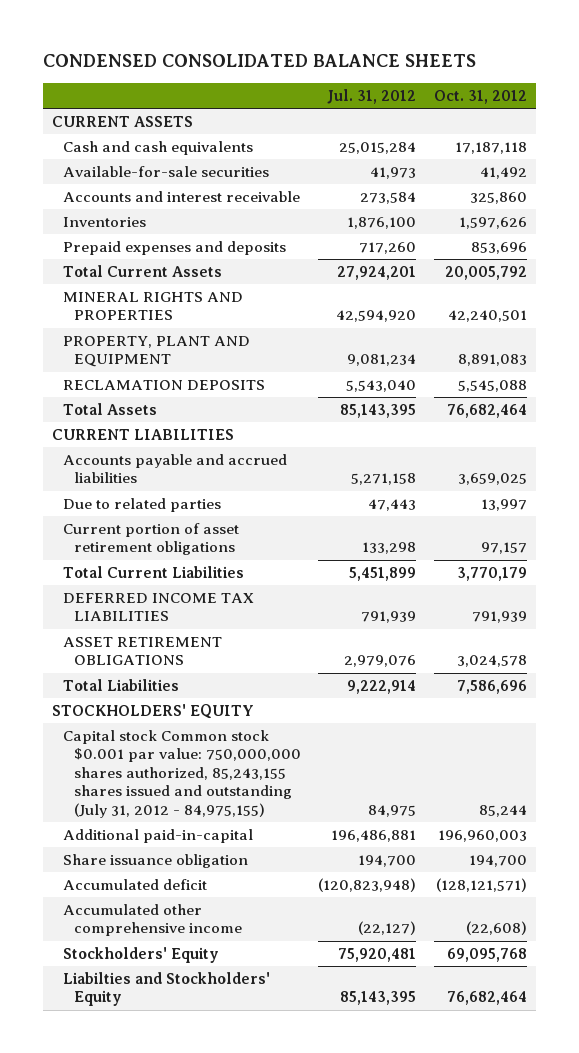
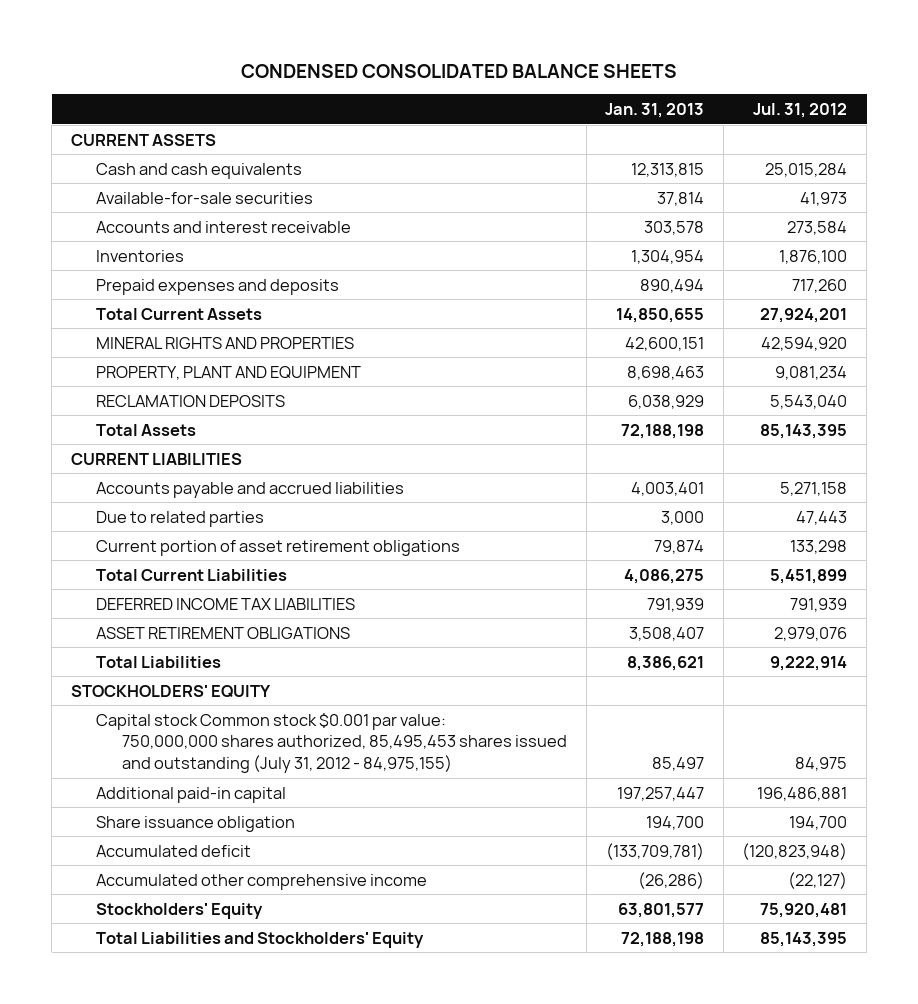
[434,89,528,104] Oct. 31, 2012 -> none
none -> [605,103,705,119] Jan. 31, 2013
[62,730,301,818] Capital stock Common stock $0.001 par value: 750,000,000 shares authorized, 85,243,155 shares issued and outstanding (July 31, 2012 - 84,975,155) -> [96,712,567,773] Capital stock Common stock $0.001 par value: 750,000,000 shares authorized, 85,495,453 shares issued and outstanding (July 31, 2012 - 84,975,155)
[62,829,253,844] Additional paid-in-capital -> [96,786,287,803] Additional paid-in capital
[62,972,270,1007] Liabilties and Stockholders' Equity -> [96,931,425,948] Total Liabilities and Stockholders' Equity

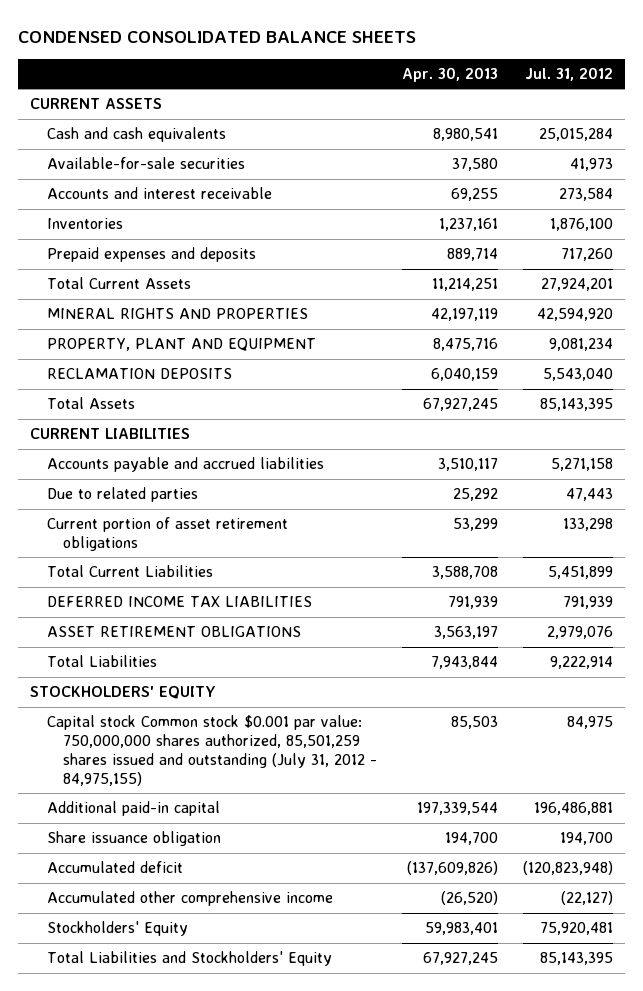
[605,103,705,119] Jan. 31, 2013 -> none
none -> [401,66,498,82] Apr. 30, 2013
[96,712,567,773] Capital stock Common stock $0.001 par value: 750,000,000 shares authorized, 85,495,453 shares issued and outstanding (July 31, 2012 - 84,975,155) -> [46,715,378,786] Capital stock Common stock $0.001 par value: 750,000,000 shares authorized, 85,501,259 shares issued and outstanding (July 31, 2012 - 84,975,155)

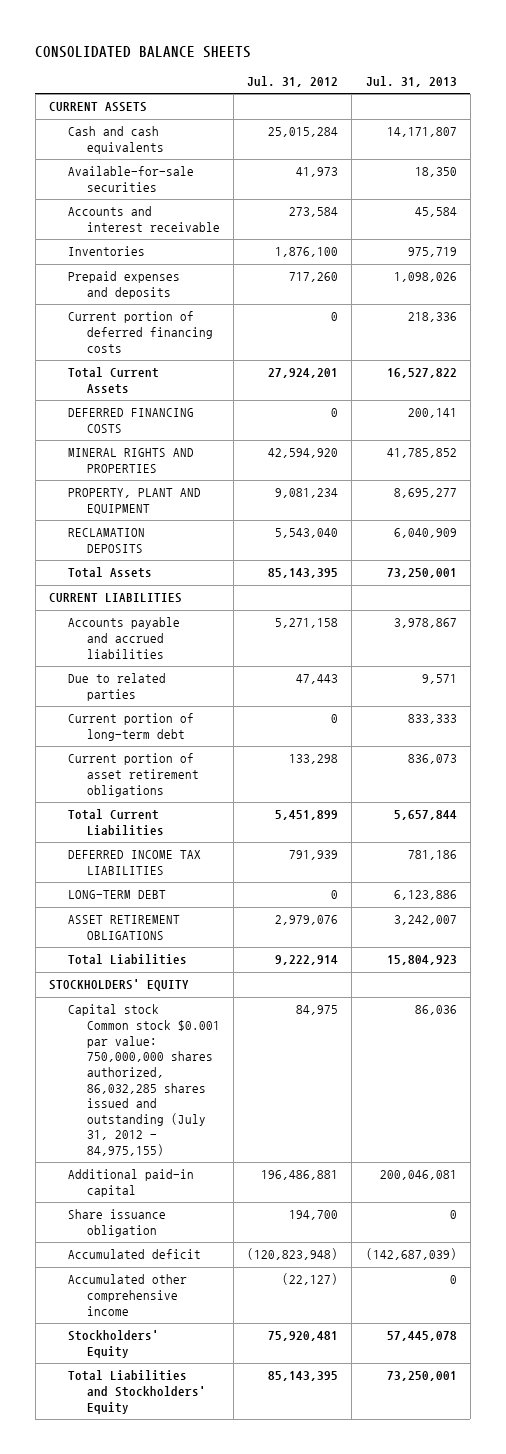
[17,30,416,43] CONDENSED CONSOLIDATED BALANCE SHEETS -> [35,45,252,58] CONSOLIDATED BALANCE SHEETS
[401,66,498,82] Apr. 30, 2013 -> none
none -> [365,76,457,88] Jul. 31, 2013
none -> [67,311,213,353] Current portion of deferred financing costs
none -> [67,408,194,434] DEFERRED FINANCING COSTS
none -> [67,713,194,742] Current portion of long-term debt
none -> [67,890,166,900] LONG-TERM DEBT
[46,715,378,786] Capital stock Common stock $0.001 par value: 750,000,000 shares authorized, 85,501,259 shares issued and outstanding (July 31, 2012 - 84,975,155) -> [67,1004,220,1156] Capital stock Common stock $0.001 par value: 750,000,000 shares authorized, 86,032,285 shares issued and outstanding (July 31, 2012 - 84,975,155)

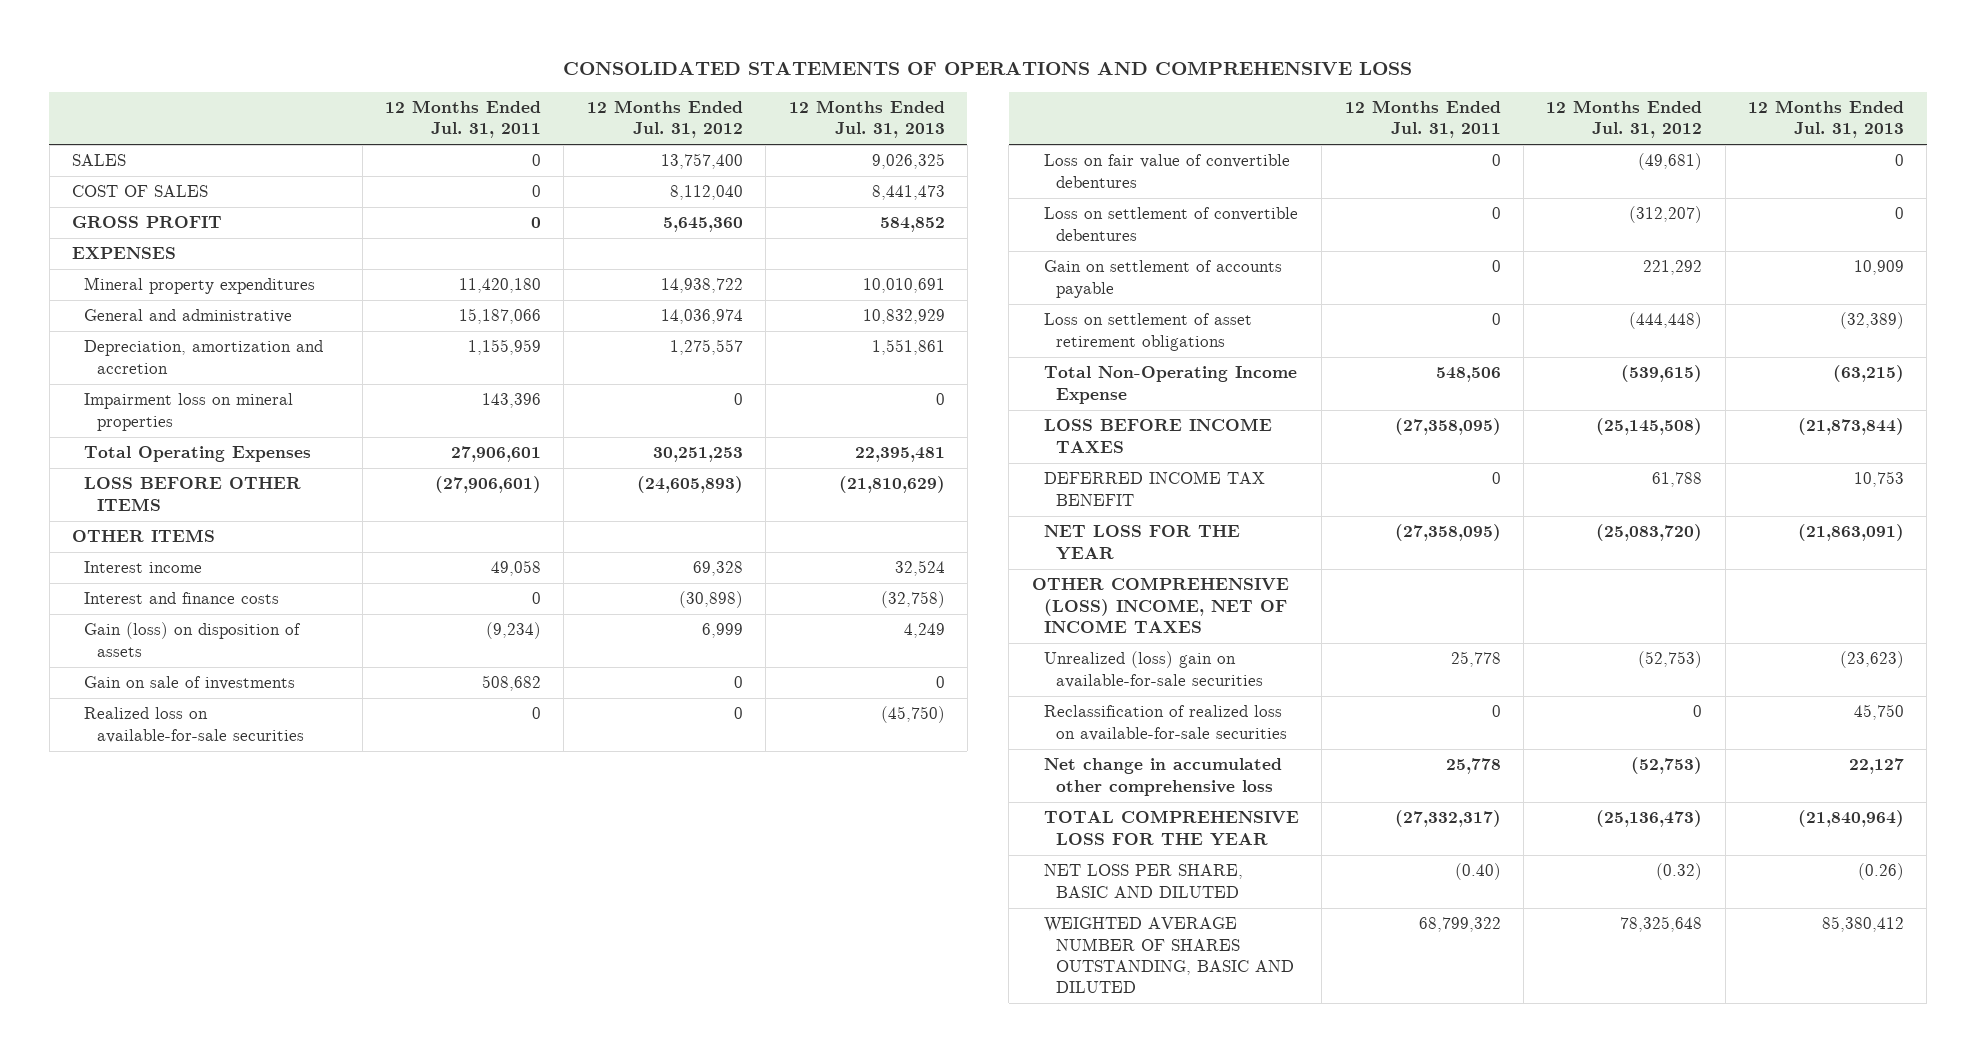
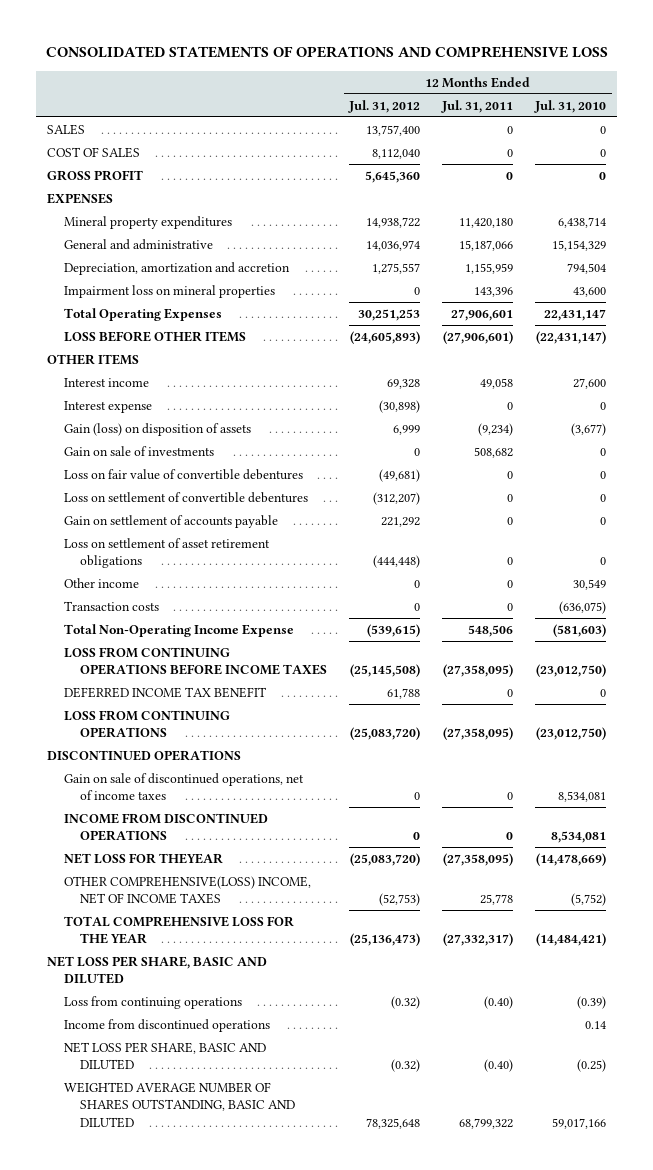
[788,100,945,139] 12 Months Ended Jul. 31, 2013 -> none
none -> [534,99,607,113] Jul. 31, 2010
[84,592,280,605] Interest and finance costs -> [63,400,152,413] Interest expense
[84,707,304,743] Realized loss on available-for-sale securities -> none
none -> [63,577,139,588] Other income
none -> [63,600,159,611] Transaction costs
[1043,418,1272,453] LOSS BEFORE INCOME TAXES -> [63,646,328,676] LOSS FROM CONTINUING OPERATIONS BEFORE INCOME TAXES
[1031,577,1289,633] OTHER COMPREHENSIVE (LOSS) INCOME, NET OF INCOME TAXES -> none
[1043,651,1264,688] Unrealized (loss) gain on available-for-sale securities -> none
[1043,705,1288,741] Reclassification of realized loss on available-for-sale securities -> none
none -> [63,709,230,739] LOSS FROM CONTINUING OPERATIONS
none -> [47,749,242,761] DISCONTINUED OPERATIONS
none -> [63,772,304,801] Gain on sale of discontinued operations, net of income taxes
none -> [63,812,268,842] INCOME FROM DISCONTINUED OPERATIONS
[1043,525,1240,560] NET LOSS FOR THE YEAR -> [63,852,223,864] NET LOSS FOR THEYEAR
[1043,758,1282,796] Net change in accumulated other comprehensive loss -> [63,875,311,905] OTHER COMPREHENSIVE(LOSS) INCOME, NET OF INCOME TAXES
none -> [47,955,268,985] NET LOSS PER SHARE, BASIC AND DILUTED
none -> [63,995,242,1009] Loss from continuing operations
none -> [63,1018,270,1032] Income from discontinued operations

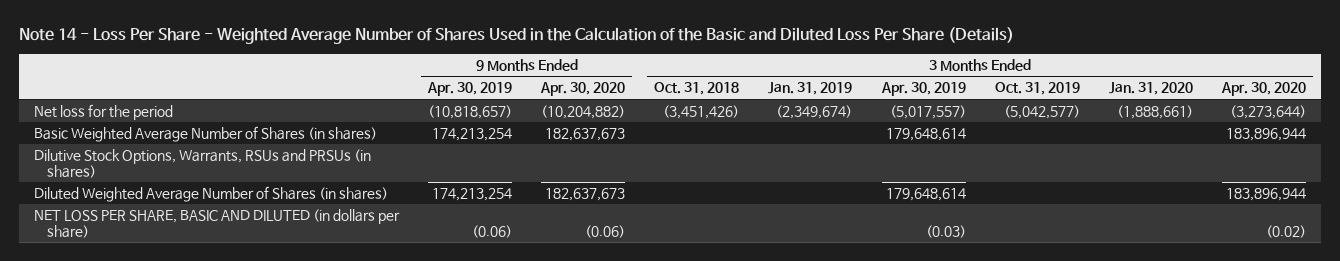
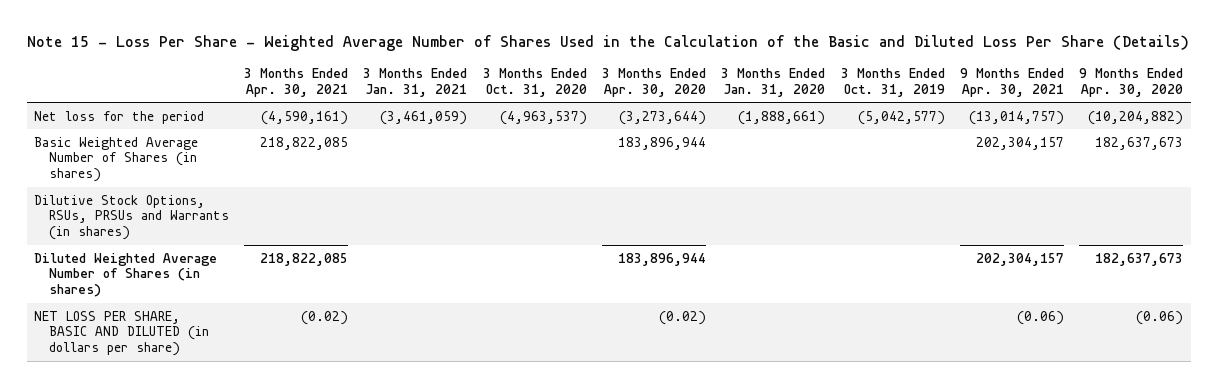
[19,27,1015,45] Note 14 - Loss Per Share - Weighted Average Number of Shares Used in the Calculation of the Basic and Diluted Loss Per Share (Details) -> [26,35,1189,52] Note 15 - Loss Per Share - Weighted Average Number of Shares Used in the Calculation of the Basic and Diluted Loss Per Share (Details)
[426,82,512,97] Apr. 30, 2019 -> none
[654,82,740,96] Oct. 31, 2018 -> none
[768,82,853,96] Jan. 31, 2019 -> none
[880,82,966,97] Apr. 30, 2019 -> none
none -> [243,68,348,97] 3 Months Ended Apr. 30, 2021
none -> [363,68,468,97] 3 Months Ended Jan. 31, 2021
none -> [482,68,587,97] 3 Months Ended Oct. 31, 2020
none -> [959,68,1064,97] 9 Months Ended Apr. 30, 2021
[33,149,371,178] Dilutive Stock Options, Warrants, RSUs and PRSUs (in shares) -> [34,194,229,240] Dilutive Stock Options, RSUs, PRSUs and Warrants (in shares)

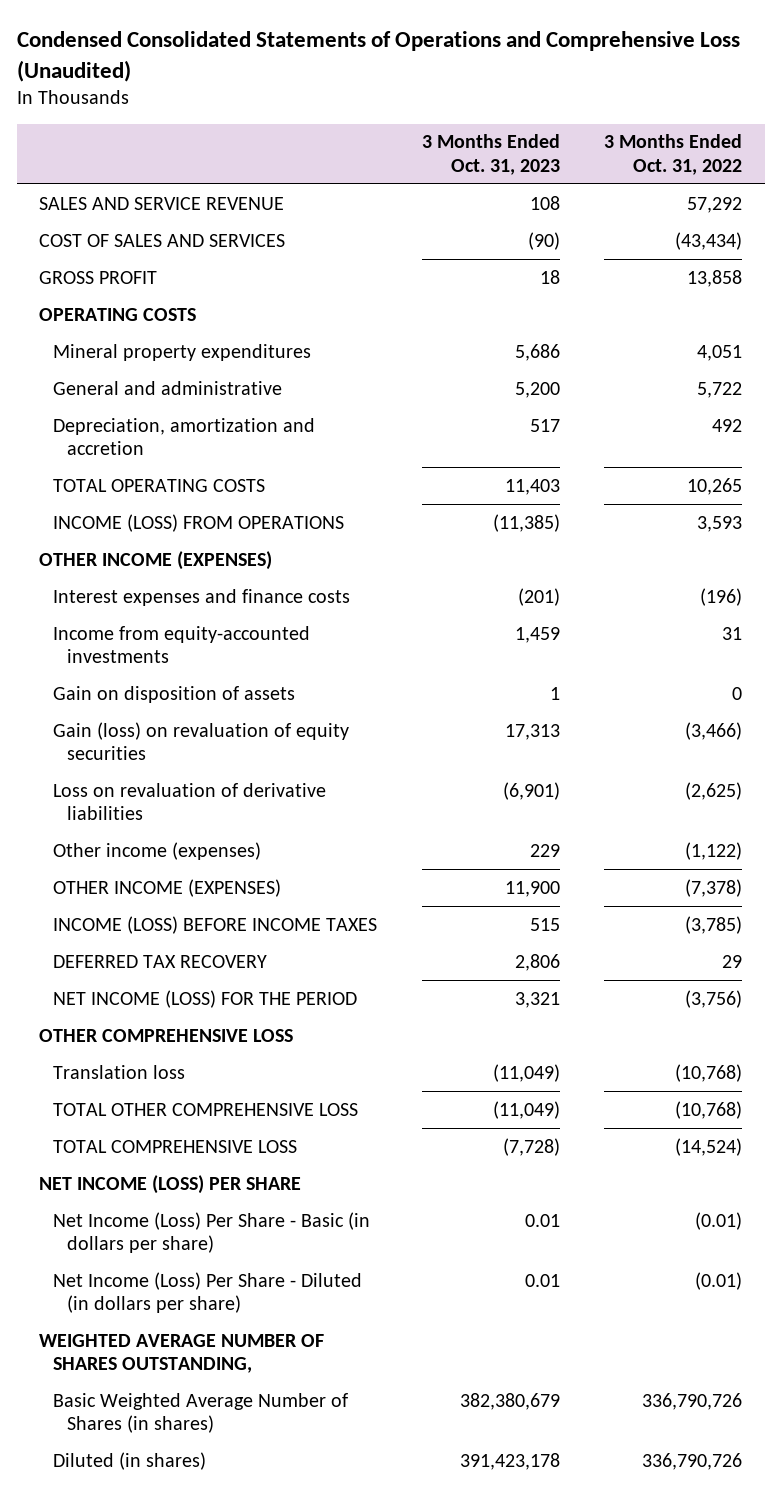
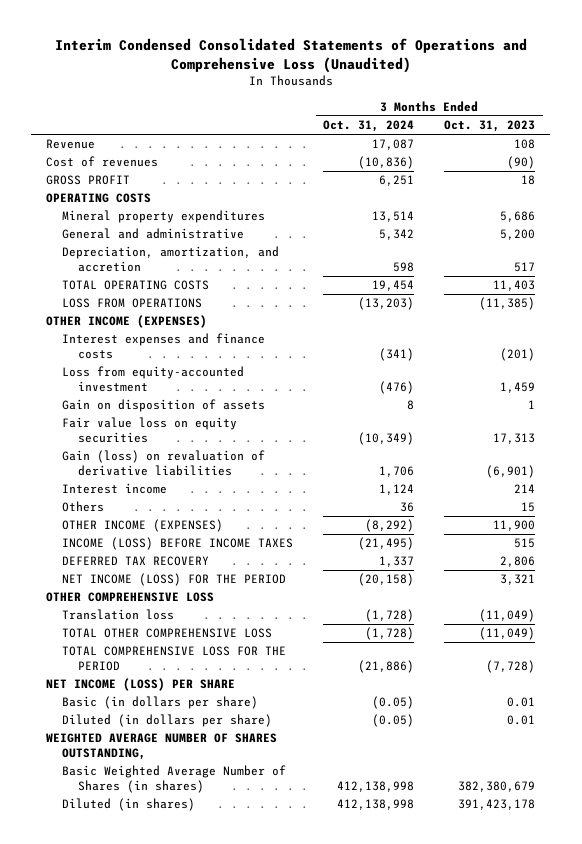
[16,31,740,82] Condensed Consolidated Statements of Operations and Comprehensive Loss (Unaudited) -> [54,38,527,73] Interim Condensed Consolidated Statements of Operations and Comprehensive Loss (Unaudited)
[604,134,743,175] 3 Months Ended Oct. 31, 2022 -> none
none -> [323,120,415,133] Oct. 31, 2024
[39,196,285,210] SALES AND SERVICE REVENUE -> [46,139,96,150] Revenue
[39,233,286,247] COST OF SALES AND SERVICES -> [46,156,159,168] Cost of revenues
[52,417,315,456] Depreciation, amortization and accretion -> [62,246,280,272] Depreciation, amortization, and accretion
[52,513,344,532] INCOME (LOSS) FROM OPERATIONS -> [62,298,203,309] LOSS FROM OPERATIONS
[52,625,310,664] Income from equity-accounted investments -> [62,366,245,392] Loss from equity-accounted investment
[52,721,349,761] Gain (loss) on revaluation of equity securities -> [62,417,238,443] Fair value loss on equity securities
[52,782,326,821] Loss on revaluation of derivative liabilities -> [62,450,266,476] Gain (loss) on revaluation of derivative liabilities
none -> [62,483,168,495] Interest income
[52,841,261,860] Other income (expenses) -> [62,501,105,513] Others
[529,843,560,857] 229 -> [521,502,536,513] 15
[52,1139,297,1153] TOTAL COMPREHENSIVE LOSS -> [62,646,287,671] TOTAL COMPREHENSIVE LOSS FOR THE PERIOD
[52,1211,370,1254] Net Income (Loss) Per Share - Basic (in dollars per share) -> [62,696,259,710] Basic (in dollars per share)
[52,1271,362,1314] Net Income (Loss) Per Share - Diluted (in dollars per share) -> [62,714,273,728] Diluted (in dollars per share)

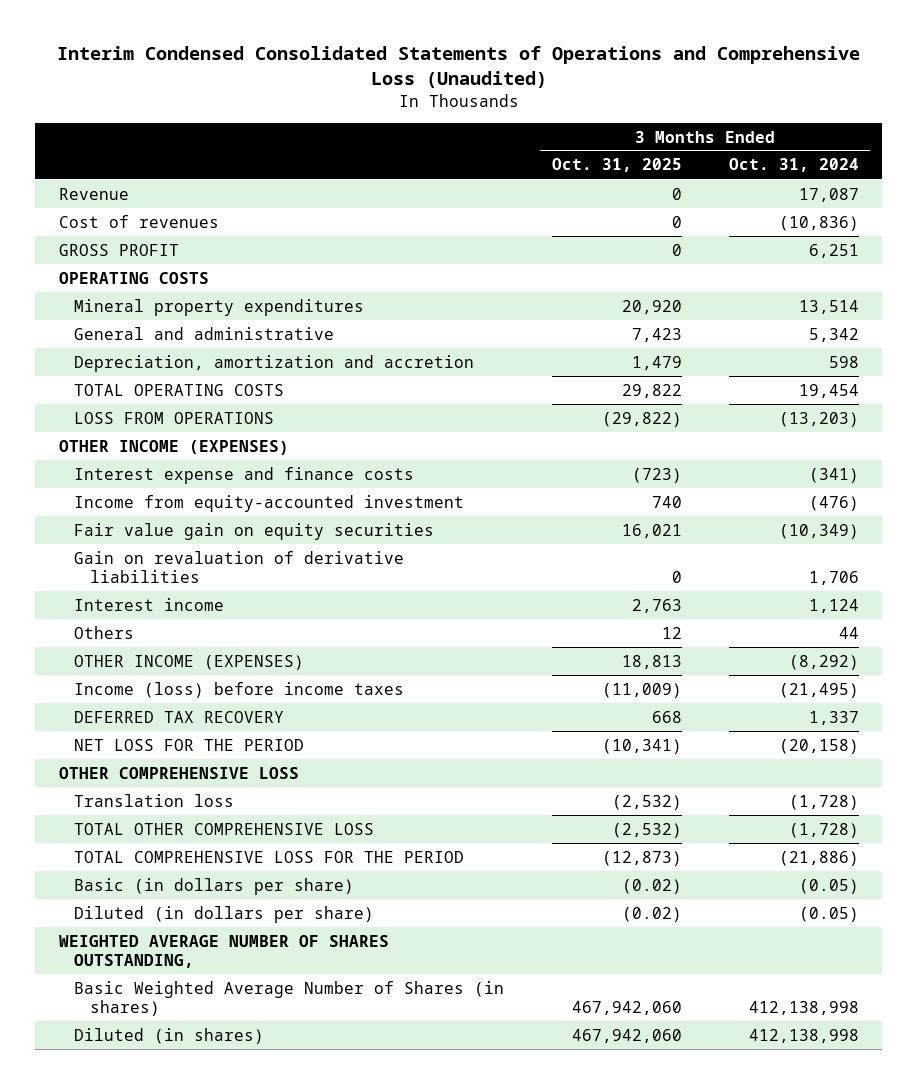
[444,120,536,133] Oct. 31, 2023 -> none
none -> [551,158,682,173] Oct. 31, 2025
[62,246,280,272] Depreciation, amortization, and accretion -> [74,354,475,372] Depreciation, amortization and accretion
[62,399,266,413] Gain on disposition of assets -> none
[62,333,266,359] Interest expenses and finance costs -> [74,466,415,484] Interest expense and finance costs
[62,366,245,392] Loss from equity-accounted investment -> [74,494,465,512] Income from equity-accounted investment
[62,417,238,443] Fair value loss on equity securities -> [74,522,435,540] Fair value gain on equity securities
[62,450,266,476] Gain (loss) on revaluation of derivative liabilities -> [74,550,405,583] Gain on revaluation of derivative liabilities
[400,502,415,513] 36 -> [838,626,859,639] 44
[62,537,294,551] INCOME (LOSS) BEFORE INCOME TAXES -> [74,681,405,698] Income (loss) before income taxes
[62,573,287,587] NET INCOME (LOSS) FOR THE PERIOD -> [74,738,305,751] NET LOSS FOR THE PERIOD
[46,678,236,692] NET INCOME (LOSS) PER SHARE -> none

